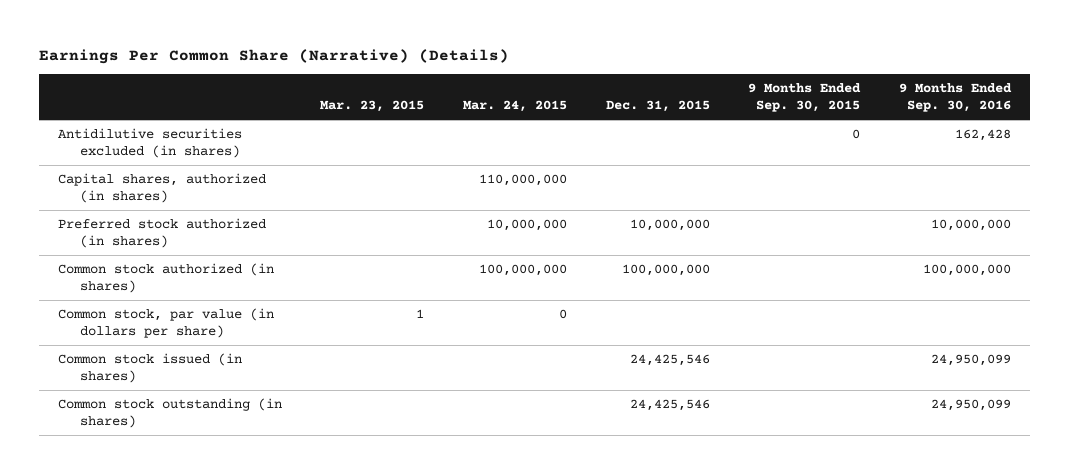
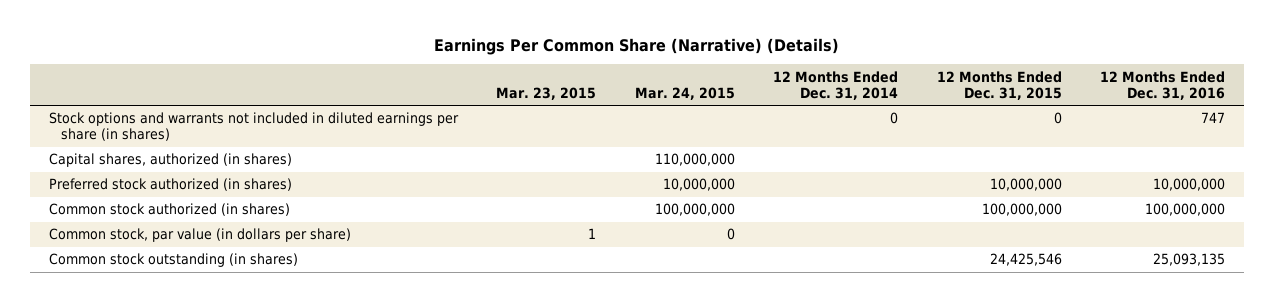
[605,100,710,113] Dec. 31, 2015 -> none
[748,83,862,113] 9 Months Ended Sep. 30, 2015 -> none
[898,83,1012,113] 9 Months Ended Sep. 30, 2016 -> none
none -> [773,70,899,100] 12 Months Ended Dec. 31, 2014
none -> [936,70,1062,100] 12 Months Ended Dec. 31, 2015
none -> [1099,70,1225,100] 12 Months Ended Dec. 31, 2016
[57,128,242,159] Antidilutive securities excluded (in shares) -> [48,112,459,142] Stock options and warrants not included in diluted earnings per share (in shares)
[57,353,242,384] Common stock issued (in shares) -> none

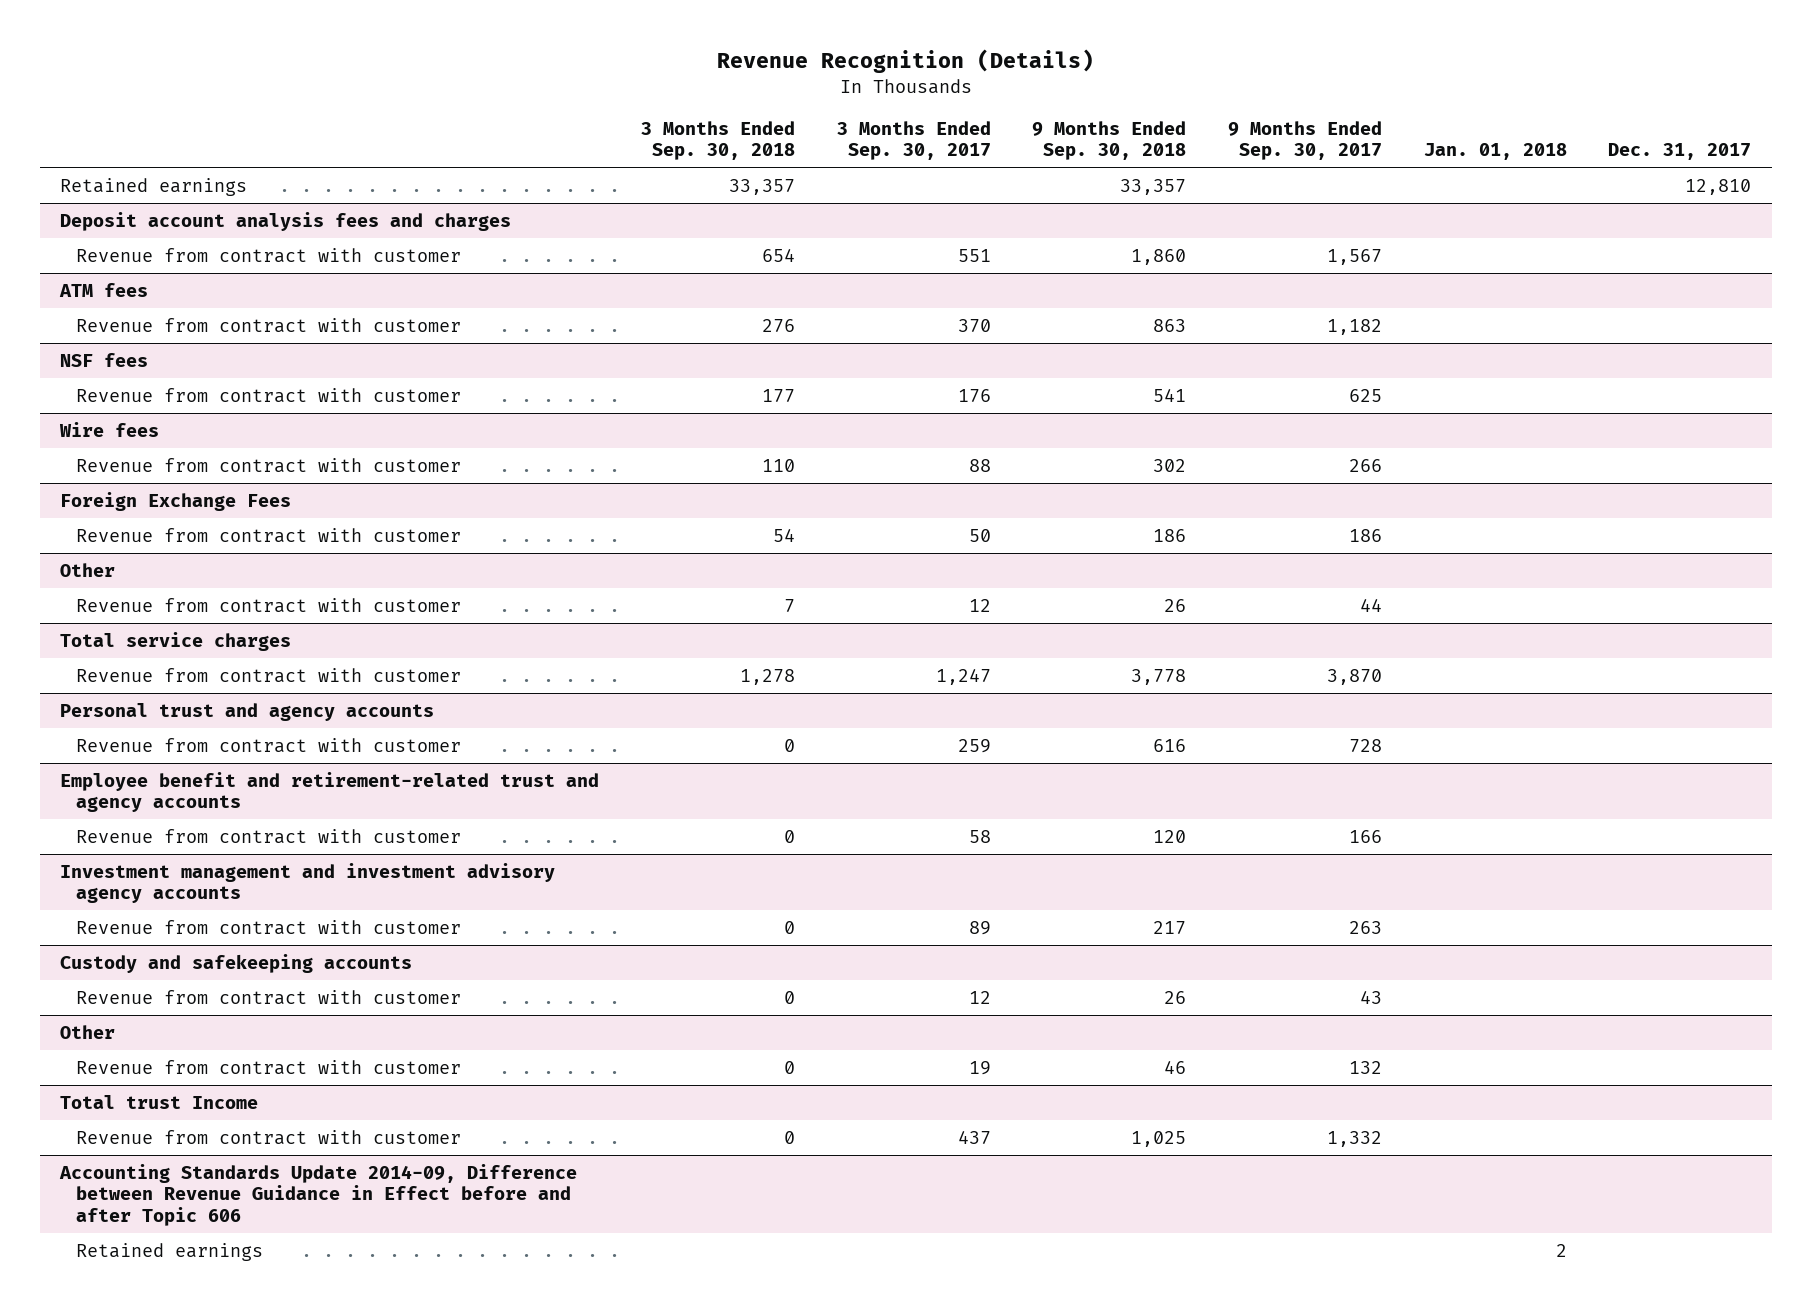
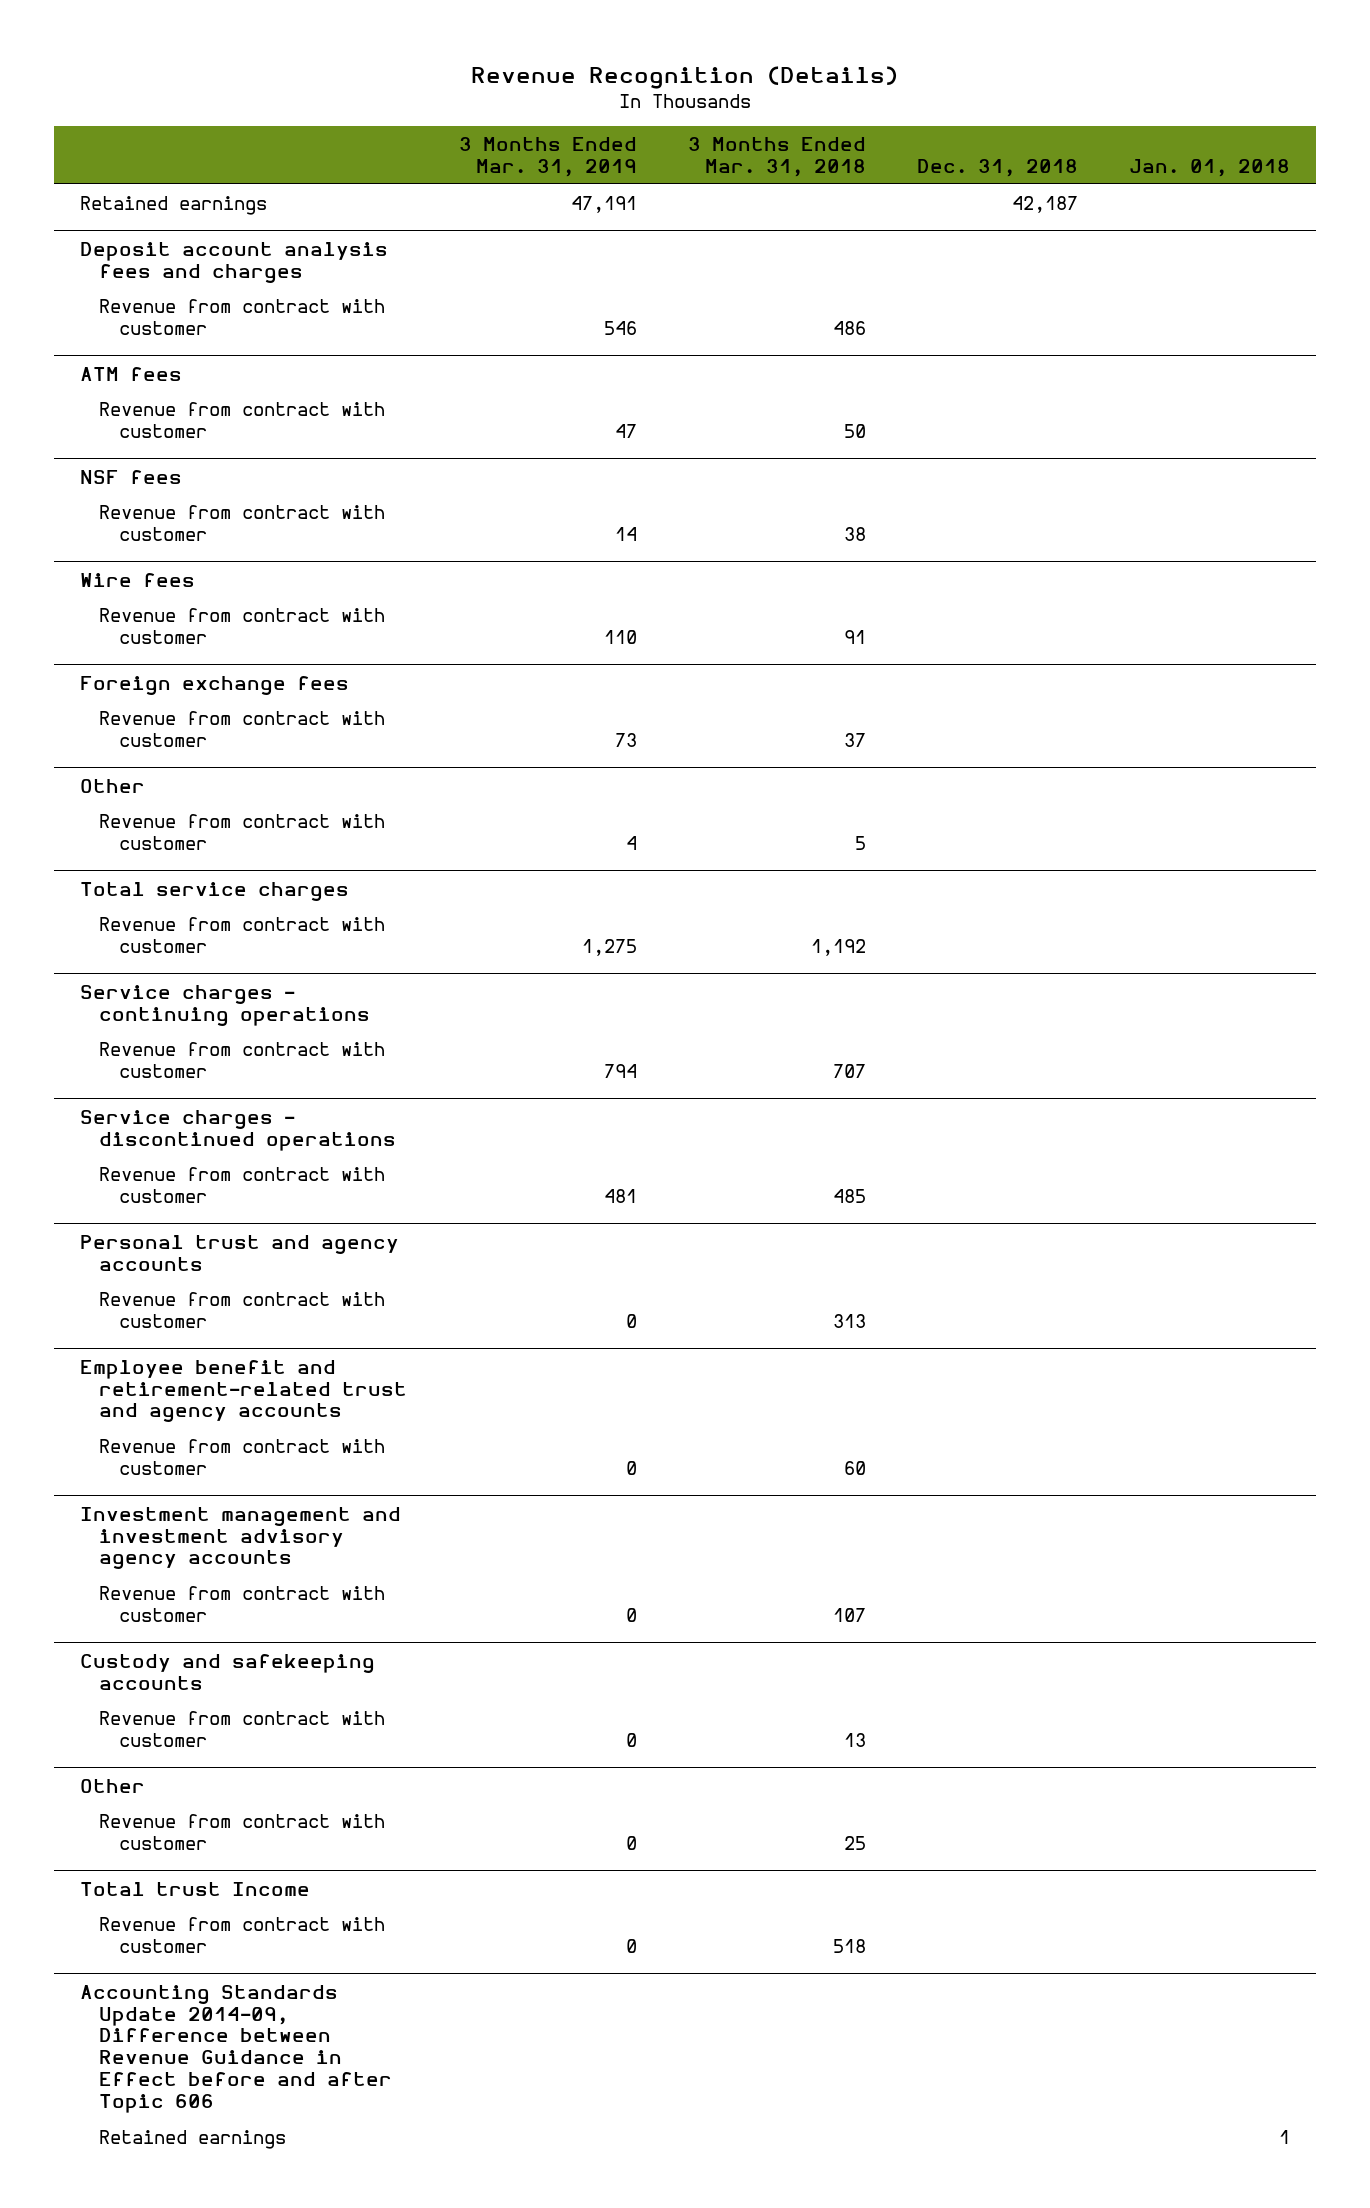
[641,120,796,161] 3 Months Ended Sep. 30, 2018 -> none
[836,120,991,161] 3 Months Ended Sep. 30, 2017 -> none
[1032,120,1187,161] 9 Months Ended Sep. 30, 2018 -> none
[1228,120,1383,161] 9 Months Ended Sep. 30, 2017 -> none
[1608,143,1752,161] Dec. 31, 2017 -> none
none -> [458,136,637,177] 3 Months Ended Mar. 31, 2019
none -> [687,136,866,177] 3 Months Ended Mar. 31, 2018
none -> [917,158,1079,177] Dec. 31, 2018
[60,491,292,511] Foreign Exchange Fees -> [79,675,349,695] Foreign exchange fees
none -> [79,984,371,1026] Service charges - continuing operations
none -> [99,1041,386,1078] Revenue from contract with customer
none -> [79,1109,397,1151] Service charges - discontinued operations
none -> [99,1166,386,1203] Revenue from contract with customer
[1555,1243,1567,1257] 2 -> [1279,2129,1291,2144] 1

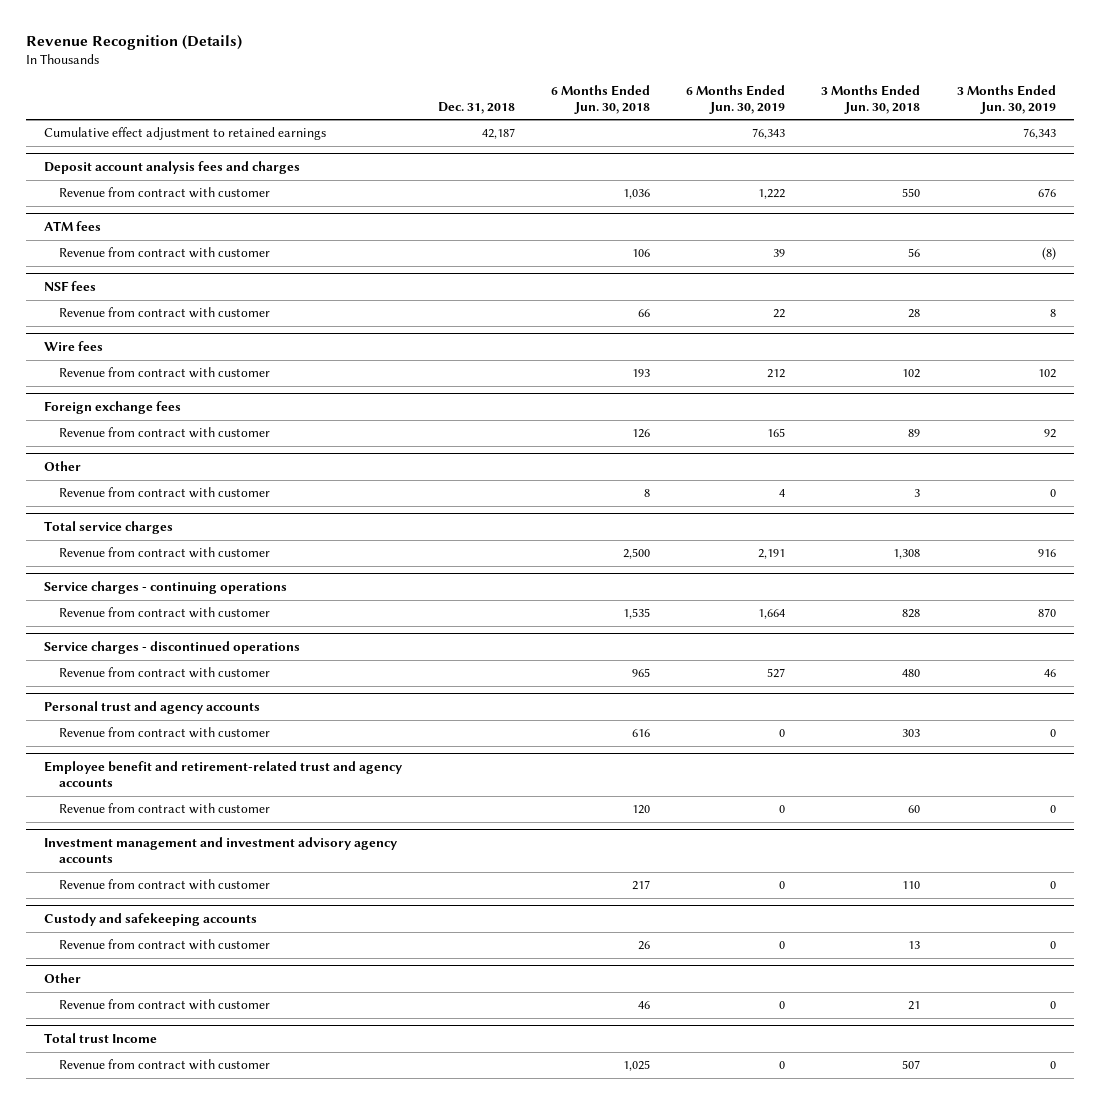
[458,136,637,177] 3 Months Ended Mar. 31, 2019 -> none
[687,136,866,177] 3 Months Ended Mar. 31, 2018 -> none
[1129,158,1291,177] Jan. 01, 2018 -> none
none -> [551,84,651,114] 6 Months Ended Jun. 30, 2018
none -> [686,84,786,114] 6 Months Ended Jun. 30, 2019
none -> [821,84,921,114] 3 Months Ended Jun. 30, 2018
none -> [956,84,1056,114] 3 Months Ended Jun. 30, 2019
[79,195,267,215] Retained earnings -> [43,127,326,141] Cumulative effect adjustment to retained earnings
[79,1984,393,2113] Accounting Standards Update 2014-09, Difference between Revenue Guidance in Effect before and after Topic 606 -> none
[99,2129,287,2149] Retained earnings -> none

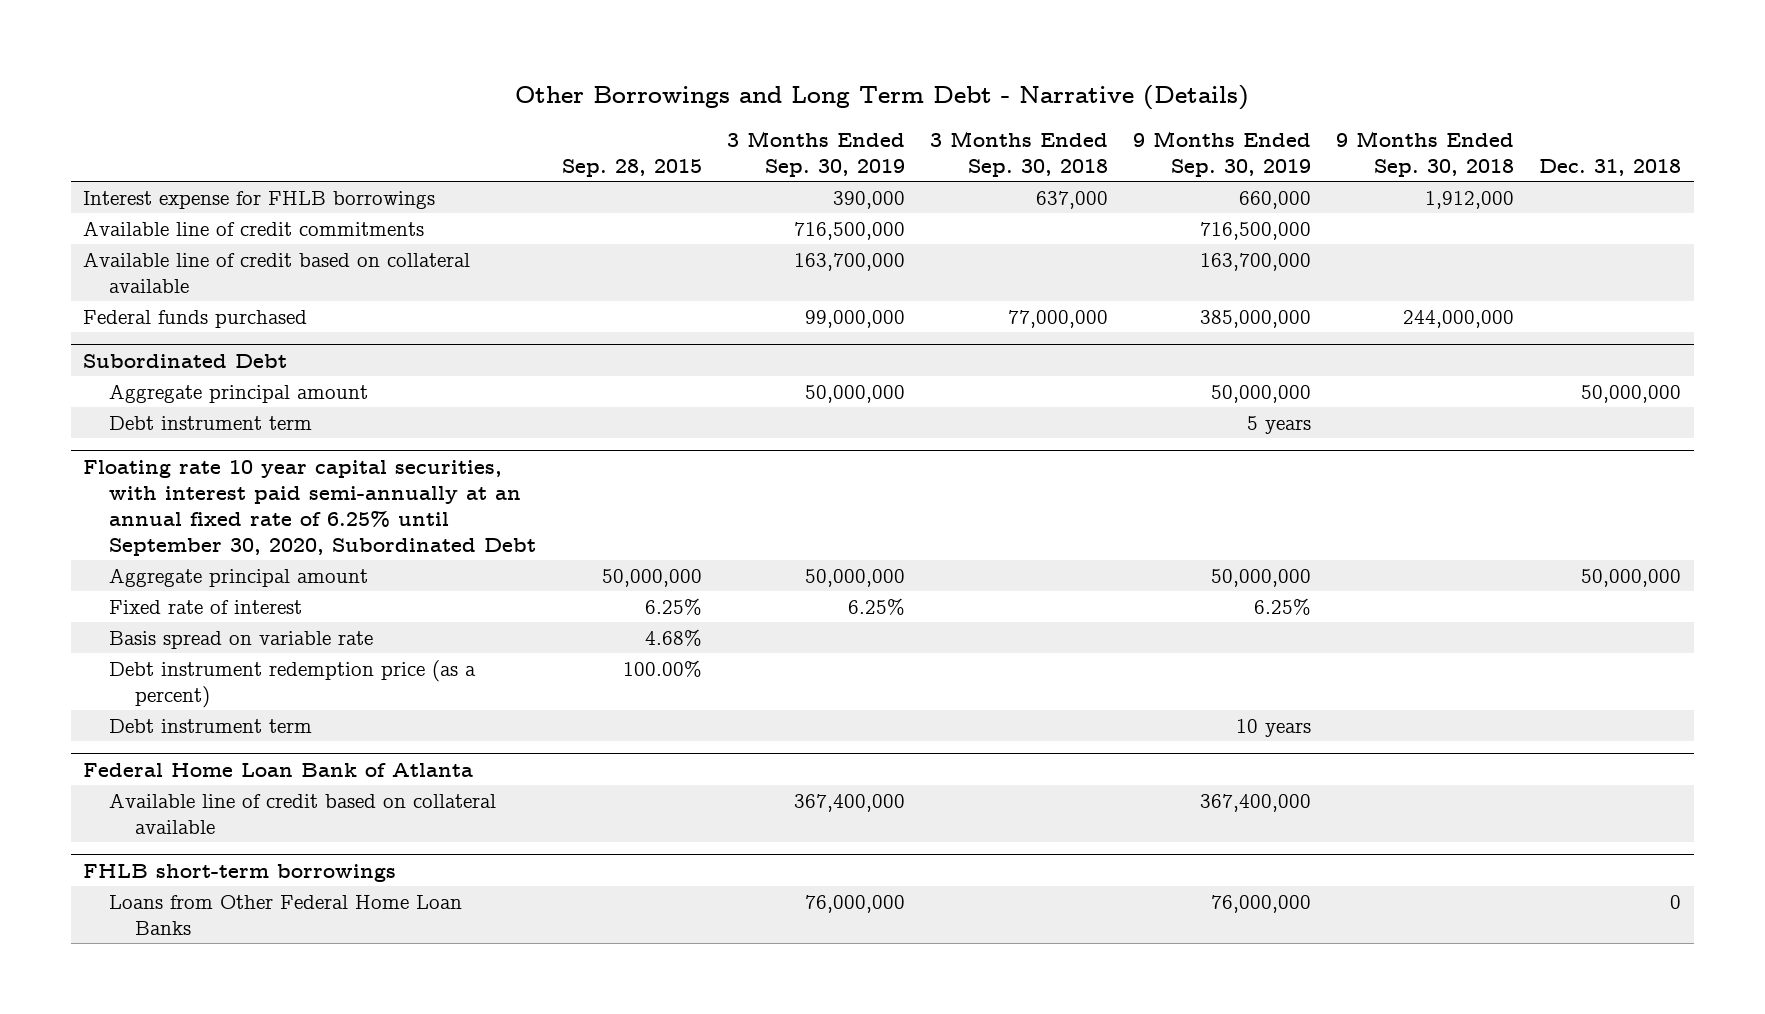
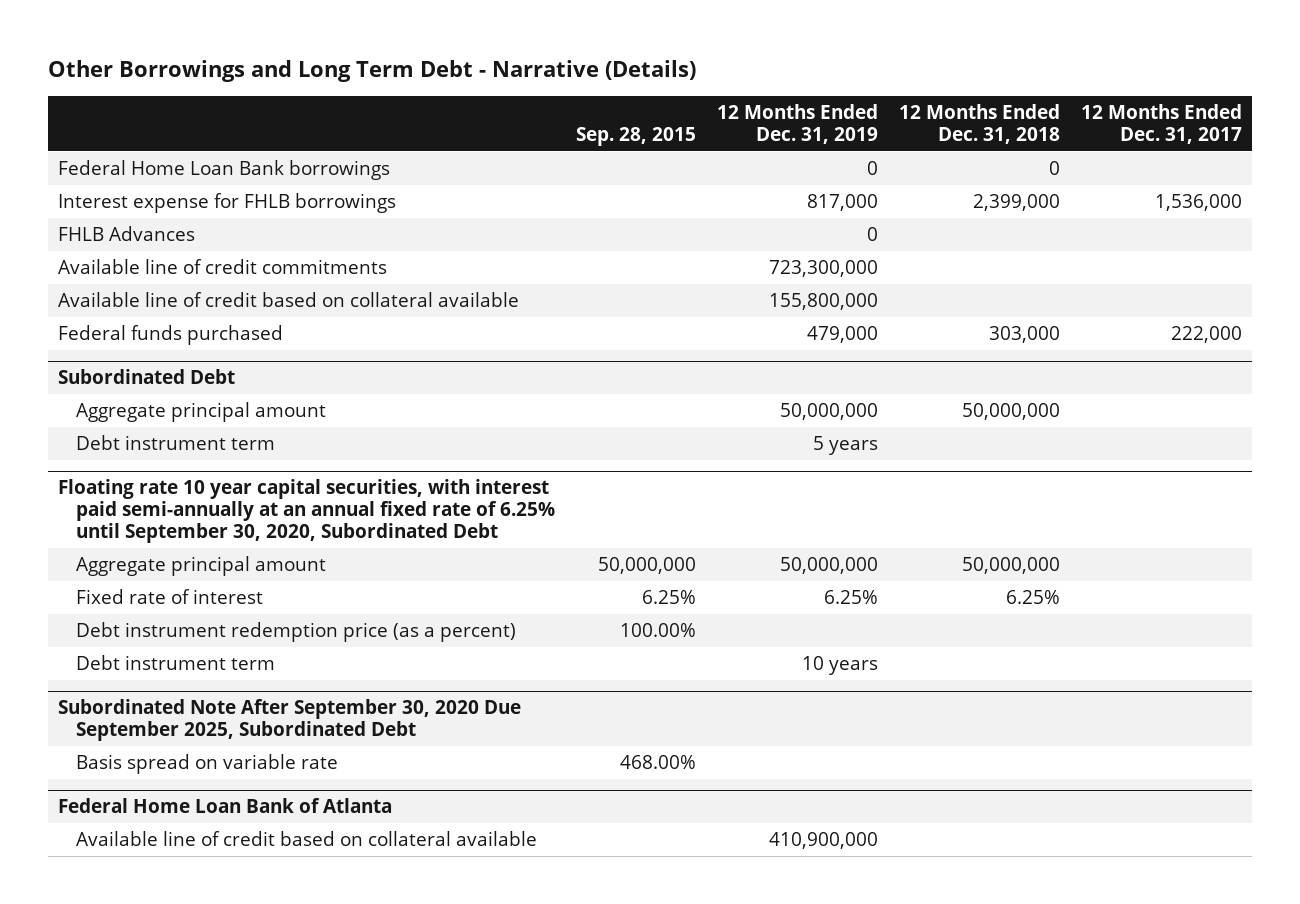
[726,130,905,177] 3 Months Ended Sep. 30, 2019 -> none
[929,130,1108,177] 3 Months Ended Sep. 30, 2018 -> none
[1133,130,1312,177] 9 Months Ended Sep. 30, 2019 -> none
[1336,130,1515,177] 9 Months Ended Sep. 30, 2018 -> none
[1539,158,1682,176] Dec. 31, 2018 -> none
none -> [717,104,879,145] 12 Months Ended Dec. 31, 2019
none -> [898,104,1060,145] 12 Months Ended Dec. 31, 2018
none -> [1080,104,1242,145] 12 Months Ended Dec. 31, 2017
none -> [58,160,391,181] Federal Home Loan Bank borrowings
none -> [58,226,196,242] FHLB Advances
[109,630,374,649] Basis spread on variable rate -> none
none -> [58,699,522,742] Subordinated Note After September 30, 2020 Due September 2025, Subordinated Debt
none -> [76,754,339,775] Basis spread on variable rate
[83,863,397,882] FHLB short-term borrowings -> none
[109,894,463,935] Loans from Other Federal Home Loan Banks -> none

